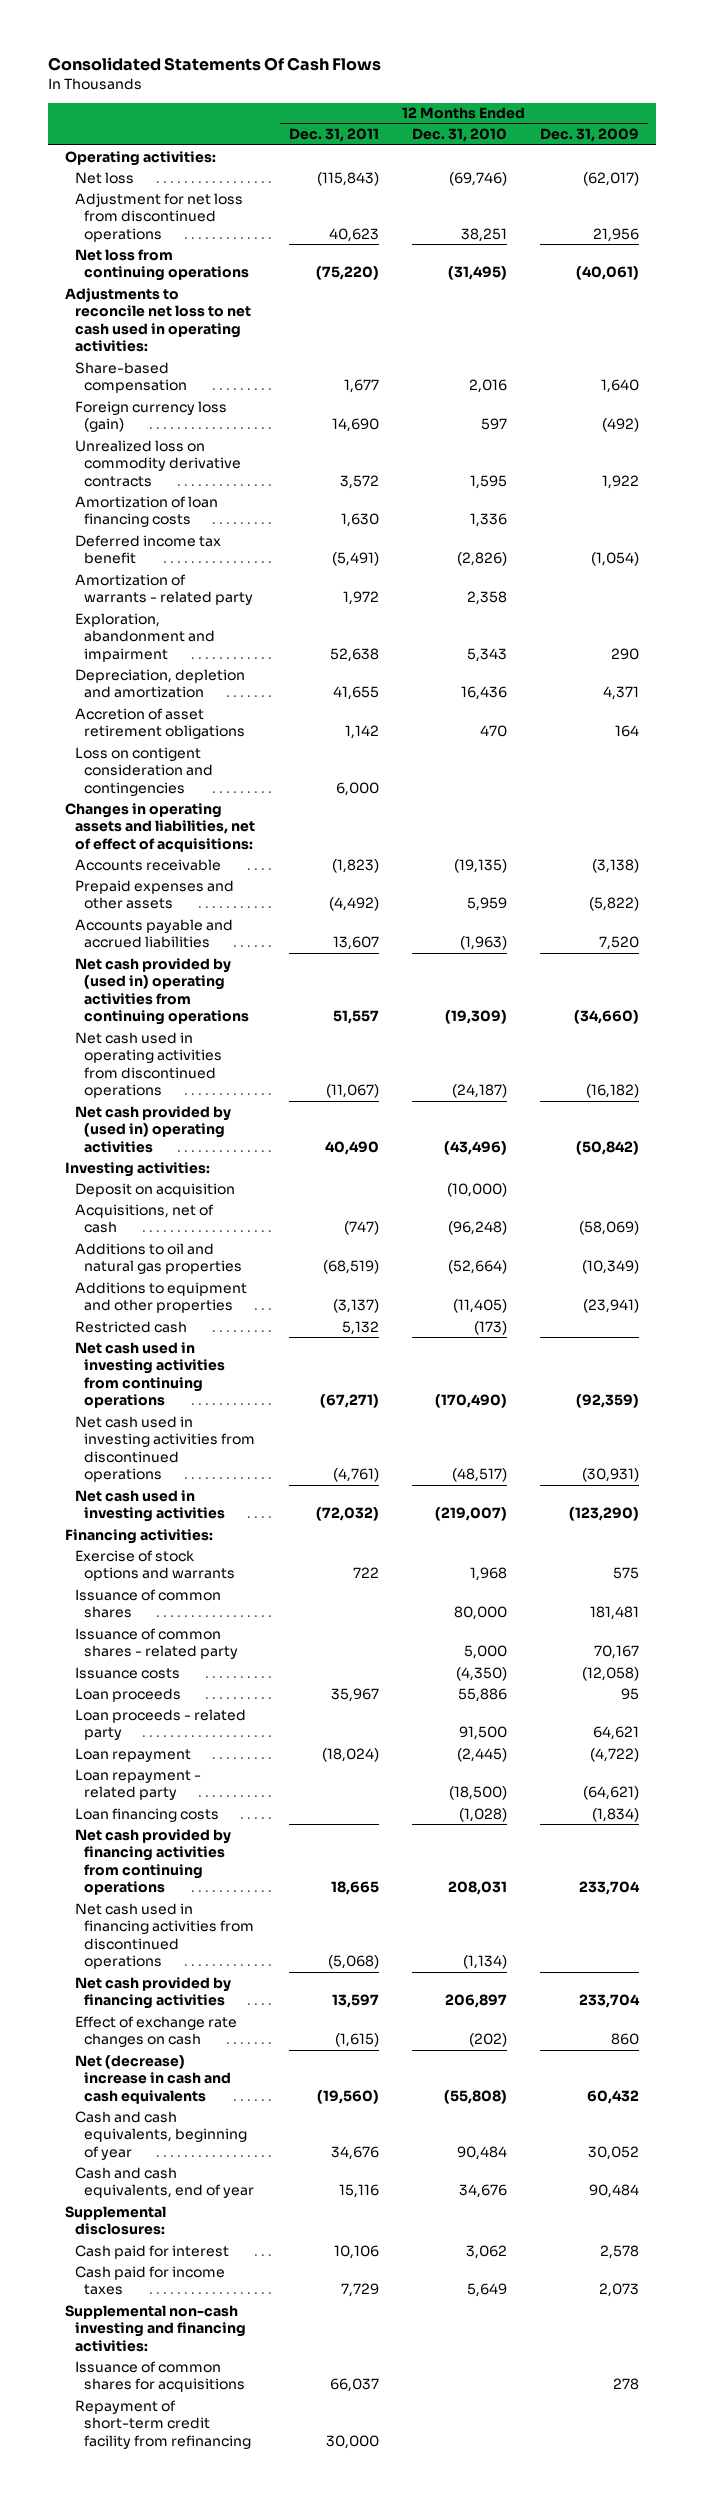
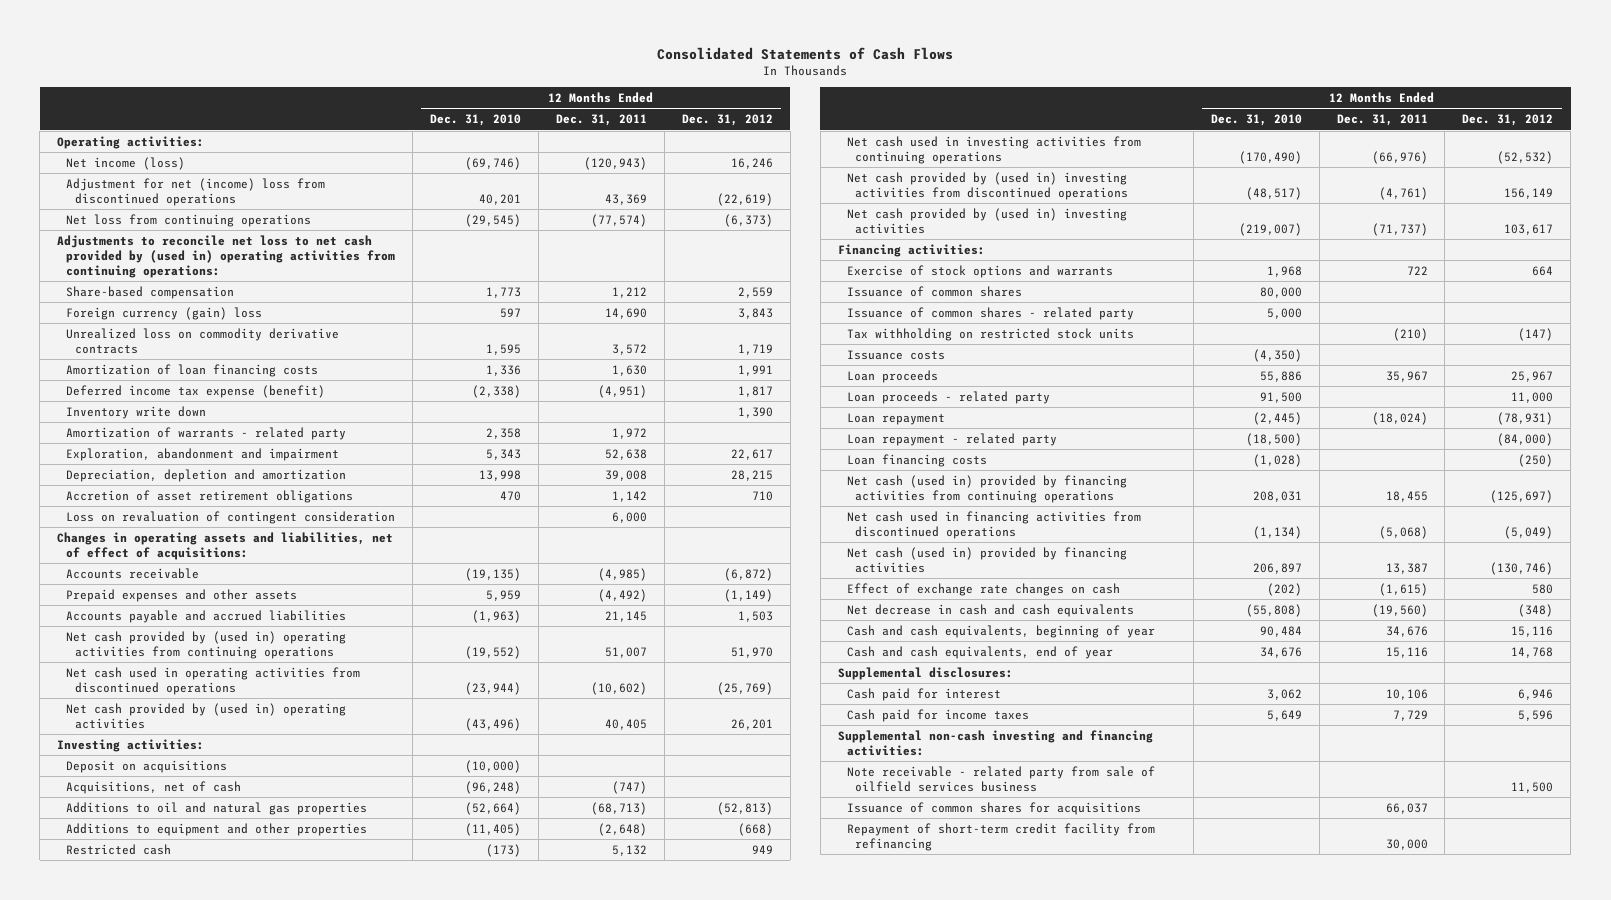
[48,56,382,71] Consolidated Statements Of Cash Flows -> [657,46,954,60] Consolidated Statements of Cash Flows
[540,128,640,143] Dec. 31, 2009 -> none
none -> [681,114,773,127] Dec. 31, 2012
[74,171,134,184] Net loss -> [65,156,185,170] Net income (loss)
[316,171,379,186] (115,843) -> [583,156,647,170] (120,943)
[74,192,243,242] Adjustment for net loss from discontinued operations -> [65,177,325,206] Adjustment for net (income) loss from discontinued operations
[328,227,379,242] 40,623 -> [604,193,647,205] 43,369
[461,227,508,242] 38,251 -> [478,193,521,205] 40,201
[315,266,379,281] (75,220) -> [590,213,647,227] (77,574)
[448,266,508,281] (31,495) -> [464,213,521,227] (29,545)
[64,287,251,353] Adjustments to reconcile net loss to net cash used in operating activities: -> [57,234,395,278] Adjustments to reconcile net loss to net cash provided by (used in) operating activities from continuing operations:
[343,379,379,394] 1,677 -> [611,286,647,298] 1,212
[469,379,508,394] 2,016 -> [485,286,521,298] 1,773
[74,400,227,433] Foreign currency loss (gain) -> [65,306,262,320] Foreign currency (gain) loss
[74,534,221,565] Deferred income tax benefit -> [65,384,325,398] Deferred income tax expense (benefit)
[331,552,379,567] (5,491) -> [597,384,647,398] (4,951)
[457,552,508,567] (2,826) -> [471,384,521,398] (2,338)
none -> [65,405,206,419] Inventory write down
[332,686,379,701] 41,655 -> [604,469,647,481] 39,008
[461,686,508,701] 16,436 -> [478,469,521,481] 13,998
[74,746,214,796] Loss on contigent consideration and contingencies -> none
none -> [65,510,395,524] Loss on revaluation of contingent consideration
[331,858,379,873] (1,823) -> [597,567,647,581] (4,985)
[332,936,379,951] 13,607 -> [604,610,647,622] 21,145
[332,1010,379,1025] 51,557 -> [604,646,647,658] 51,007
[445,1010,508,1025] (19,309) -> [464,645,521,659] (19,552)
[325,1084,379,1099] (11,067) -> [590,681,647,695] (10,602)
[452,1084,508,1099] (24,187) -> [464,681,521,695] (23,944)
[324,1140,379,1155] 40,490 -> [604,718,647,730] 40,405
[74,1182,235,1197] Deposit on acquisition -> [65,759,227,773] Deposit on acquisitions
[322,1260,379,1275] (68,519) -> [590,801,647,815] (68,713)
[332,1299,379,1314] (3,137) -> [597,822,647,836] (2,648)
[319,1394,379,1409] (67,271) -> [1371,150,1428,164] (66,976)
[74,1415,256,1483] Net cash used in investing activities from discontinued operations -> [846,171,1129,200] Net cash provided by (used in) investing activities from discontinued operations
[74,1489,226,1523] Net cash used in investing activities -> [846,207,1127,234] Net cash provided by (used in) investing activities
[315,1507,379,1522] (72,032) -> [1371,222,1428,236] (71,737)
none -> [846,327,1134,341] Tax withholding on restricted stock units
[74,1828,231,1896] Net cash provided by financing activities from continuing operations -> [846,474,1127,503] Net cash (used in) provided by financing activities from continuing operations
[330,1881,379,1896] 18,665 -> [1385,490,1428,502] 18,455
[74,1976,231,2010] Net cash provided by financing activities -> [846,546,1127,573] Net cash (used in) provided by financing activities
[331,1994,379,2009] 13,597 -> [1385,562,1428,574] 13,387
[74,2054,232,2104] Net (decrease) increase in cash and cash equivalents -> [846,603,1134,617] Net decrease in cash and cash equivalents
none -> [846,765,1155,792] Note receivable - related party from sale of oilfield services business

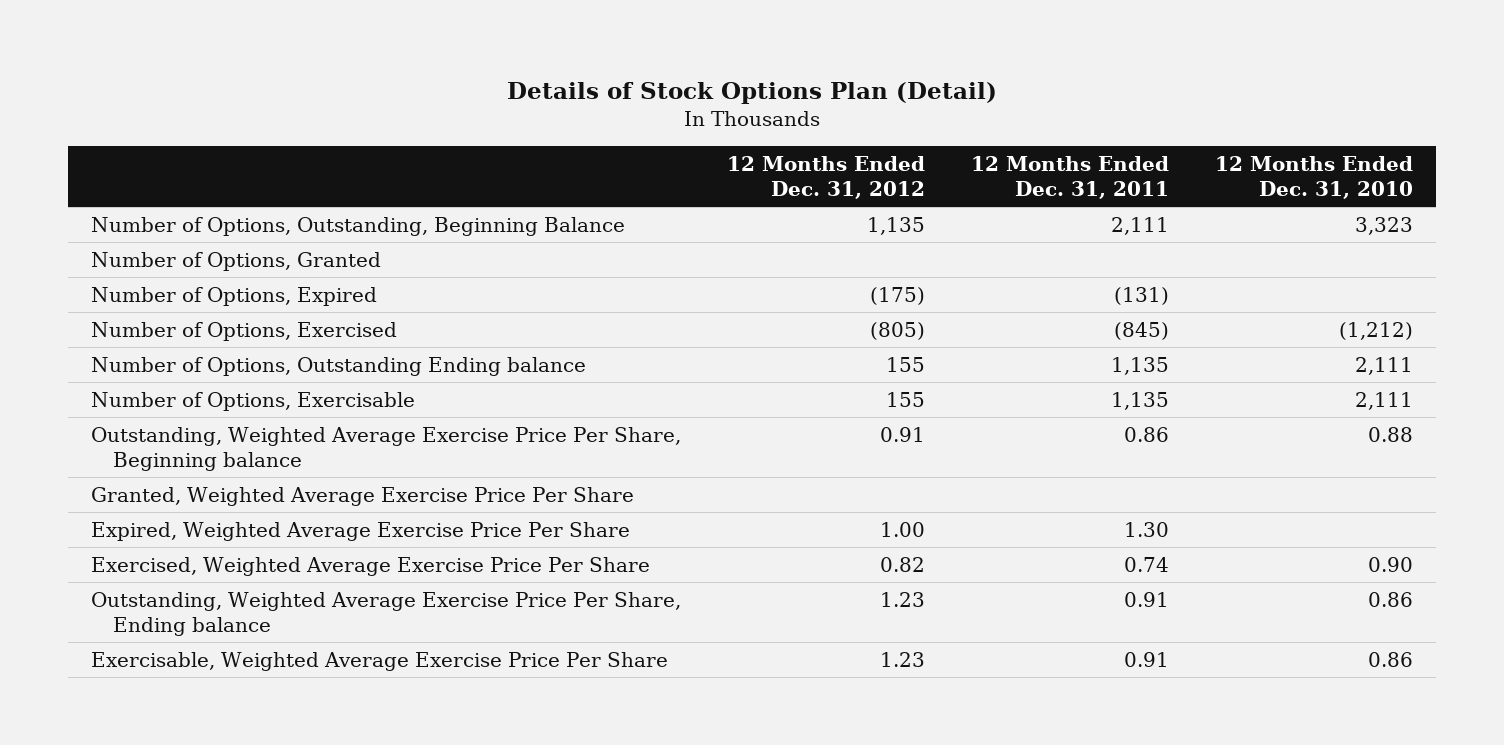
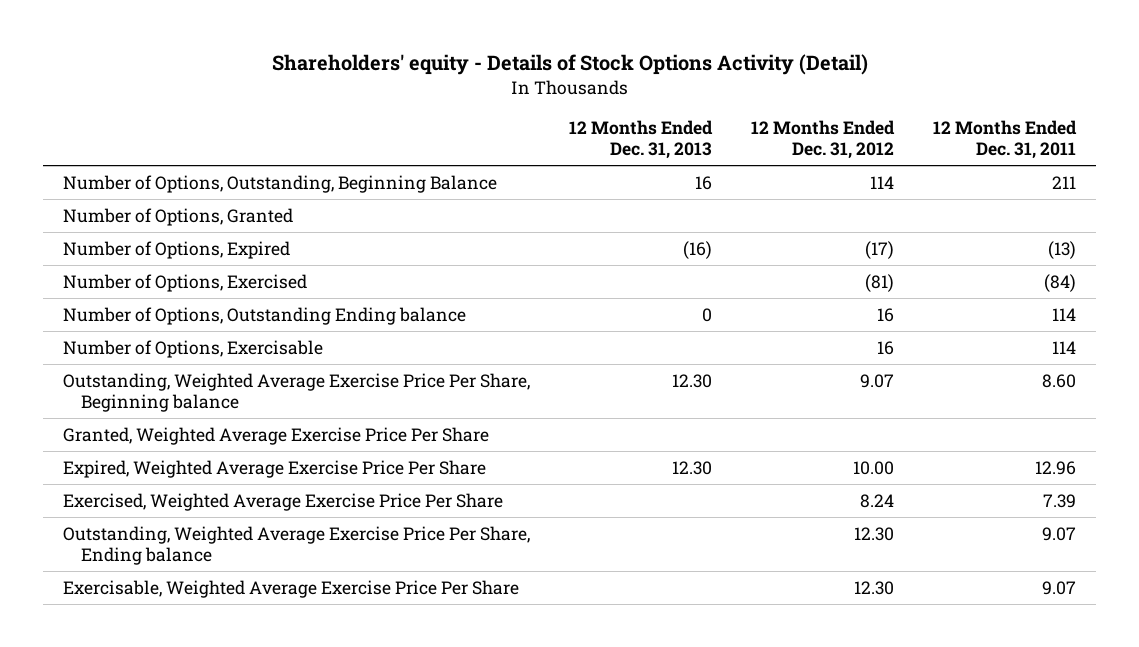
[507,81,998,104] Details of Stock Options Plan (Detail) -> [271,54,868,76] Shareholders' equity - Details of Stock Options Activity (Detail)
[1215,155,1414,199] 12 Months Ended Dec. 31, 2010 -> none
none -> [569,119,714,159] 12 Months Ended Dec. 31, 2013
[867,216,926,235] 1,135 -> [870,175,895,189] 114
[1111,216,1170,235] 2,111 -> [1052,175,1077,189] 211
[870,286,926,305] (175) -> [865,240,895,259] (17)
[1114,286,1170,305] (131) -> [1048,240,1077,259] (13)
[870,321,926,340] (805) -> [865,273,895,292] (81)
[1114,321,1170,340] (845) -> [1044,273,1077,292] (84)
[886,356,926,372] 155 -> [877,307,895,322] 16
[1111,356,1170,375] 1,135 -> [1052,307,1077,321] 114
[886,391,926,407] 155 -> [877,340,895,355] 16
[1111,391,1170,410] 1,135 -> [1052,340,1077,354] 114
[880,426,926,442] 0.91 -> [860,373,895,388] 9.07
[1124,426,1170,442] 0.86 -> [1042,373,1077,388] 8.60
[880,521,926,537] 1.00 -> [853,460,895,475] 10.00
[1124,521,1170,537] 1.30 -> [1035,460,1077,475] 12.96
[880,556,926,572] 0.82 -> [860,493,895,508] 8.24
[1124,556,1170,572] 0.74 -> [1043,493,1077,508] 7.39
[880,591,926,607] 1.23 -> [854,526,895,541] 12.30
[1124,591,1170,607] 0.91 -> [1042,526,1077,541] 9.07
[880,651,926,667] 1.23 -> [854,580,895,595] 12.30
[1124,651,1170,667] 0.91 -> [1042,580,1077,595] 9.07

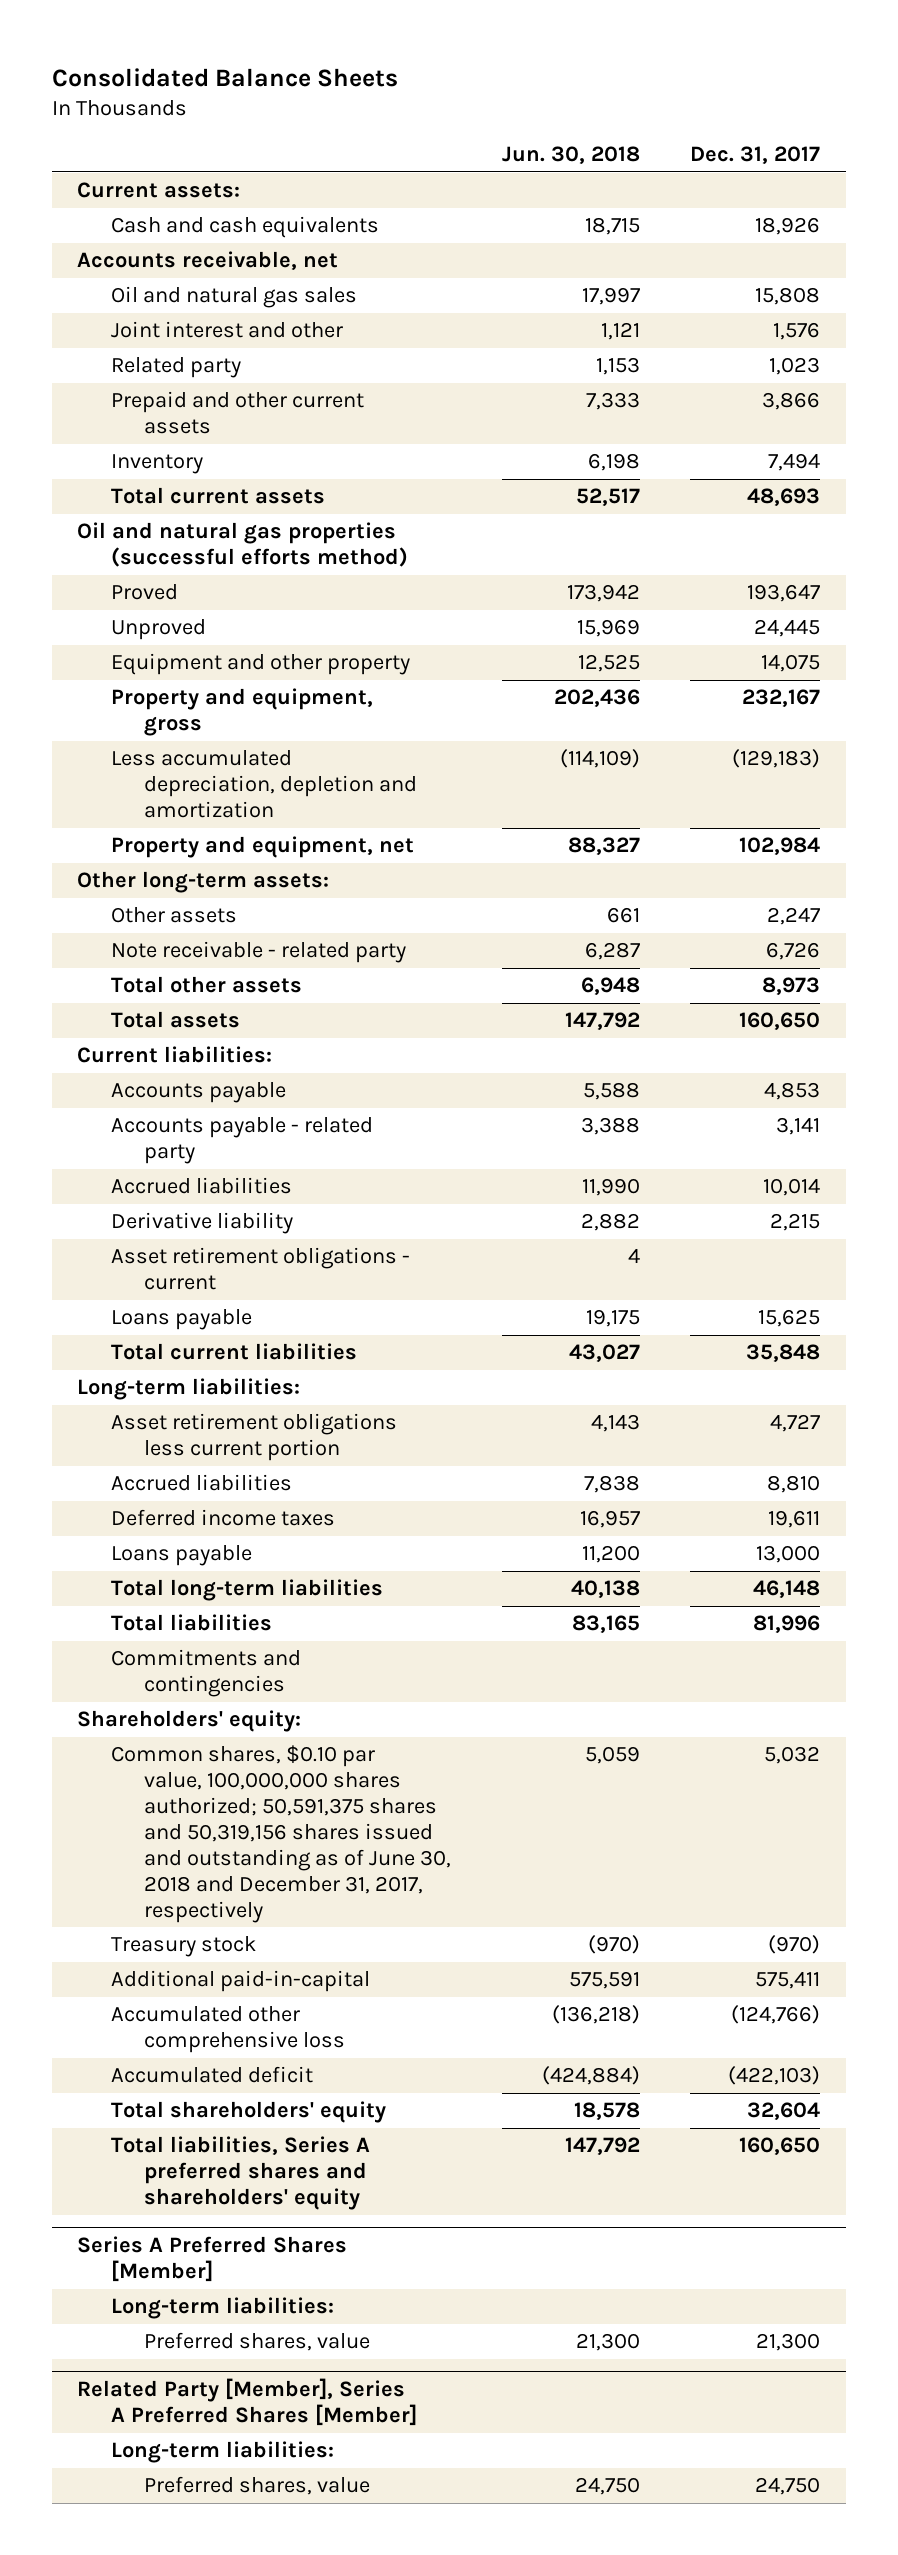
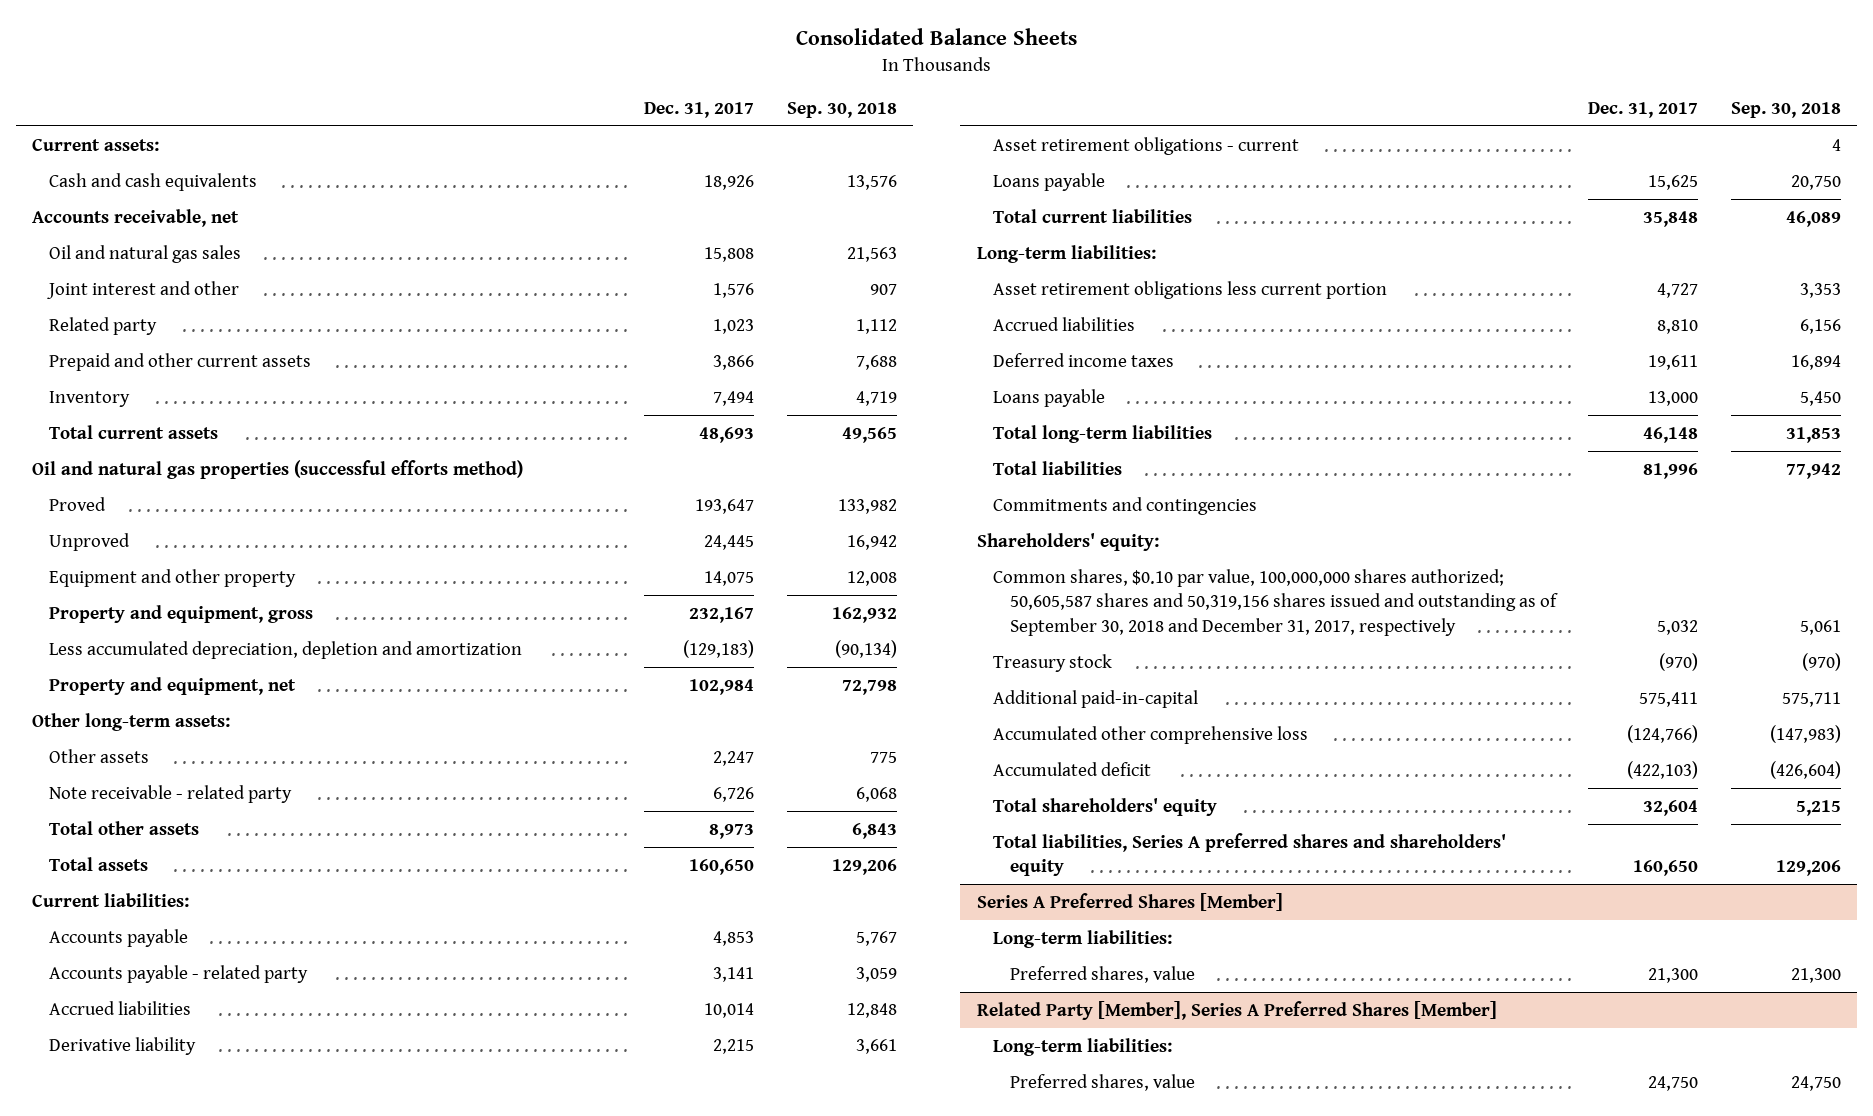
[501,146,640,165] Jun. 30, 2018 -> none
none -> [786,101,897,118] Sep. 30, 2018
[110,1745,452,1923] Common shares, $0.10 par value, 100,000,000 shares authorized; 50,591,375 shares and 50,319,156 shares issued and outstanding as of June 30, 2018 and December 31, 2017, respectively -> [993,568,1558,636] Common shares, $0.10 par value, 100,000,000 shares authorized; 50,605,587 shares and 50,319,156 shares issued and outstanding as of September 30, 2018 and December 31, 2017, respectively

